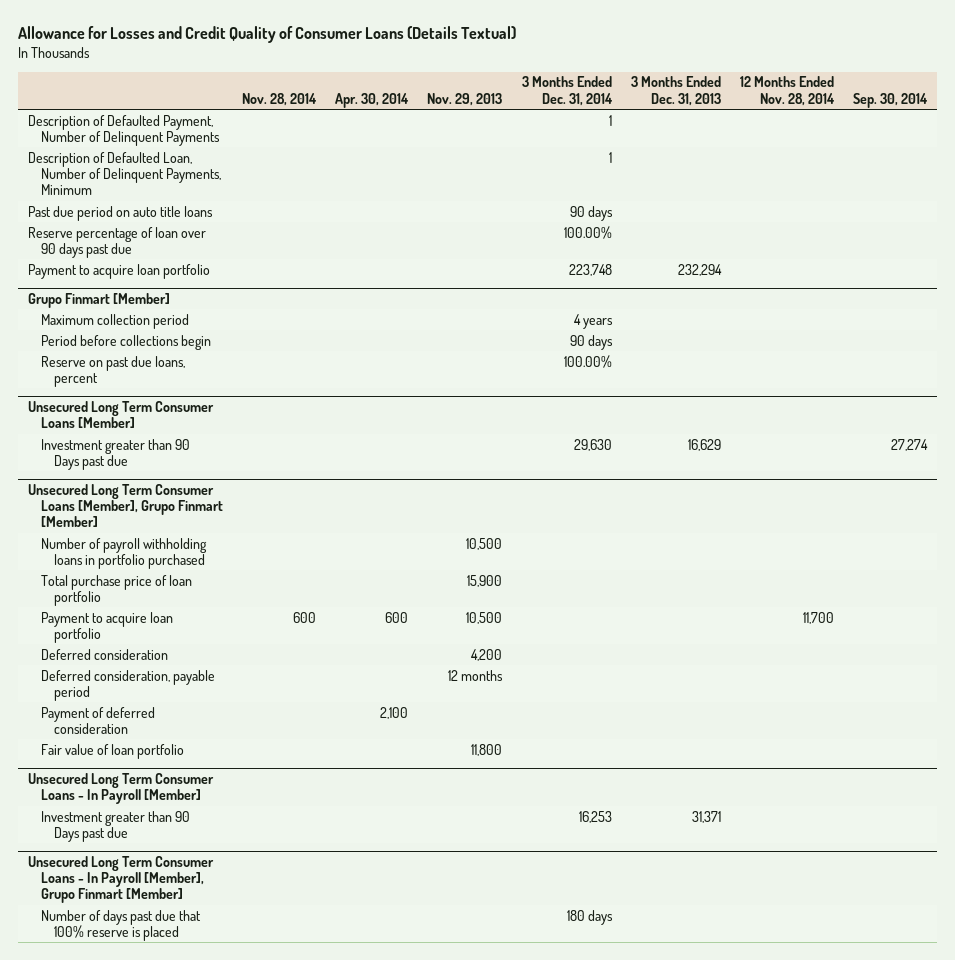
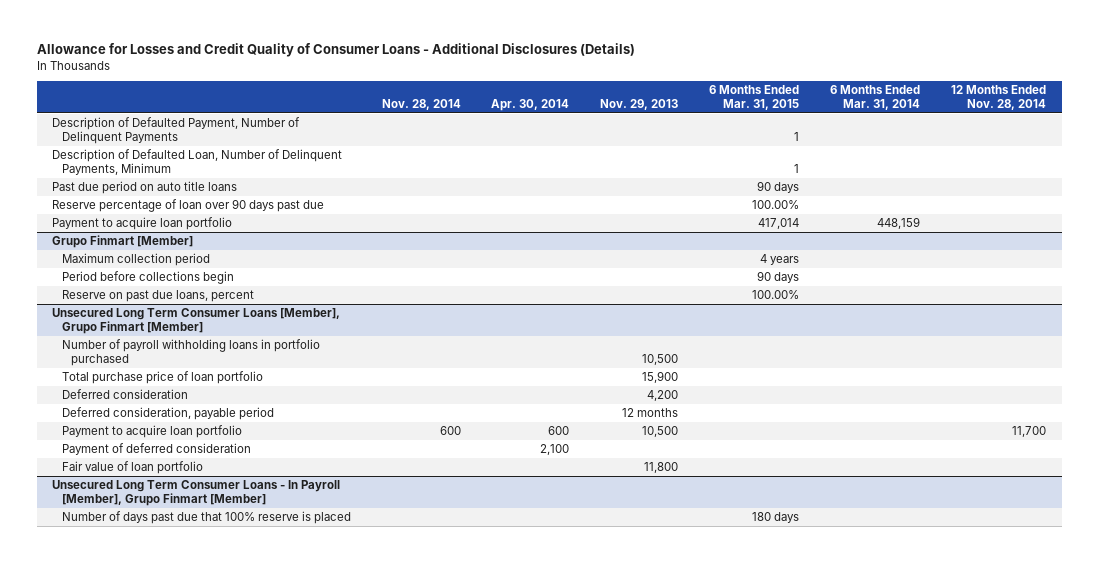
[18,26,517,44] Allowance for Losses and Credit Quality of Consumer Loans (Details Textual) -> [36,43,635,58] Allowance for Losses and Credit Quality of Consumer Loans - Additional Disclosures (Details)
[521,76,613,106] 3 Months Ended Dec. 31, 2014 -> none
[630,76,721,106] 3 Months Ended Dec. 31, 2013 -> none
[852,92,928,108] Sep. 30, 2014 -> none
none -> [709,85,800,110] 6 Months Ended Mar. 31, 2015
none -> [830,85,921,110] 6 Months Ended Mar. 31, 2014
[27,400,214,428] Unsecured Long Term Consumer Loans [Member] -> none
[40,438,190,470] Investment greater than 90 Days past due -> none
[40,611,173,643] Payment to acquire loan portfolio -> [61,425,242,439] Payment to acquire loan portfolio
[27,772,214,804] Unsecured Long Term Consumer Loans - In Payroll [Member] -> none
[40,810,190,842] Investment greater than 90 Days past due -> none

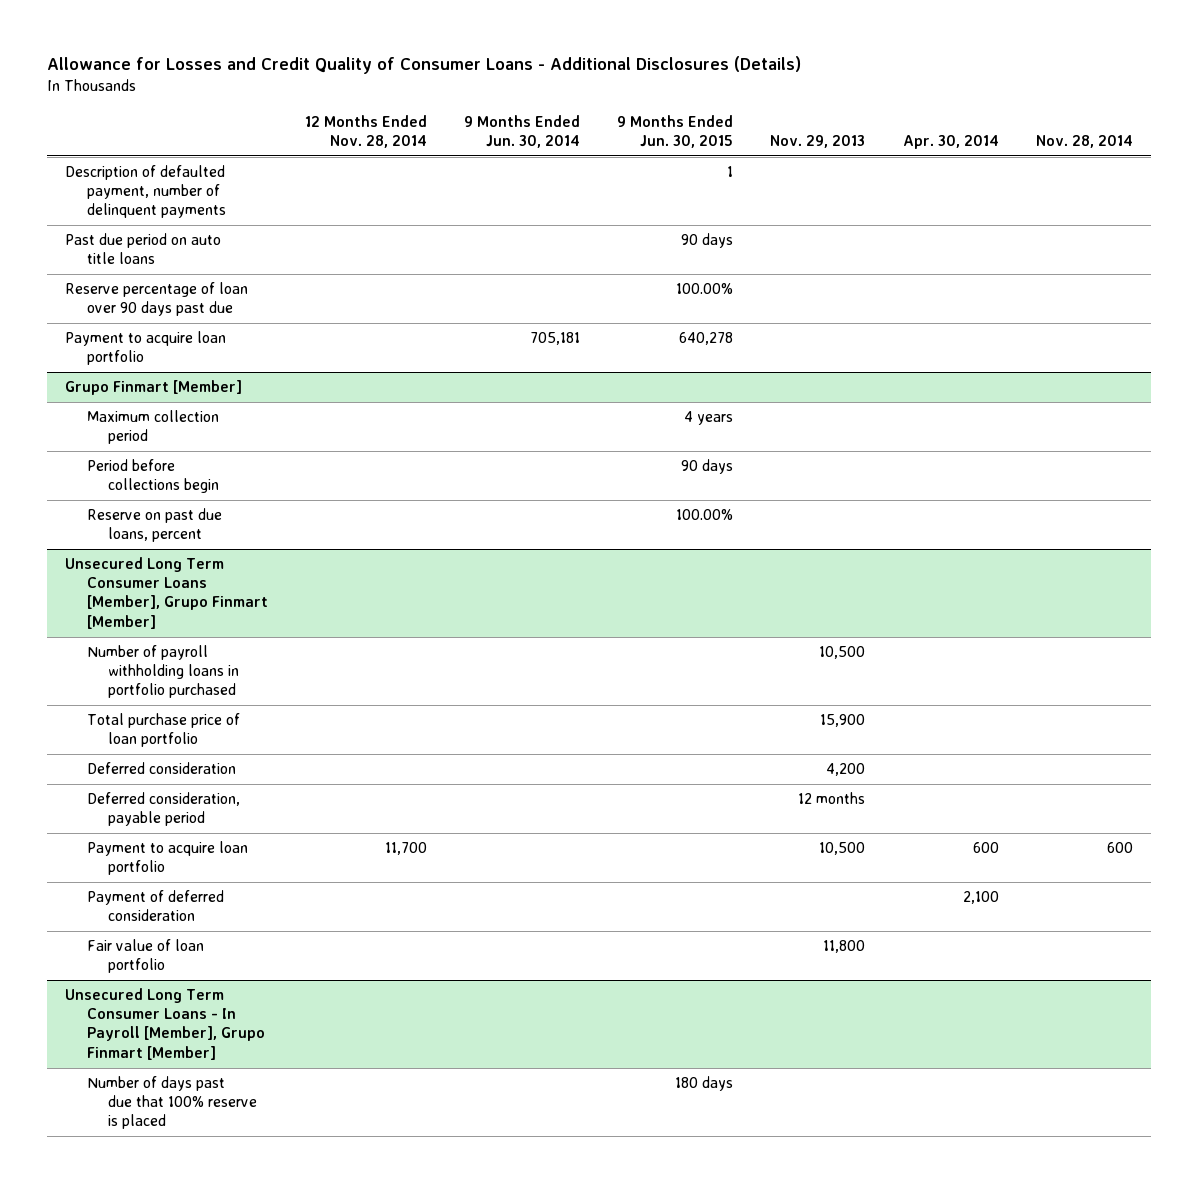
[709,85,800,110] 6 Months Ended Mar. 31, 2015 -> none
[830,85,921,110] 6 Months Ended Mar. 31, 2014 -> none
none -> [463,114,580,148] 9 Months Ended Jun. 30, 2014
none -> [617,114,734,148] 9 Months Ended Jun. 30, 2015
[52,149,343,175] Description of Defaulted Loan, Number of Delinquent Payments, Minimum -> none
[52,117,301,144] Description of Defaulted Payment, Number of Delinquent Payments -> [65,165,226,219] Description of defaulted payment, number of delinquent payments

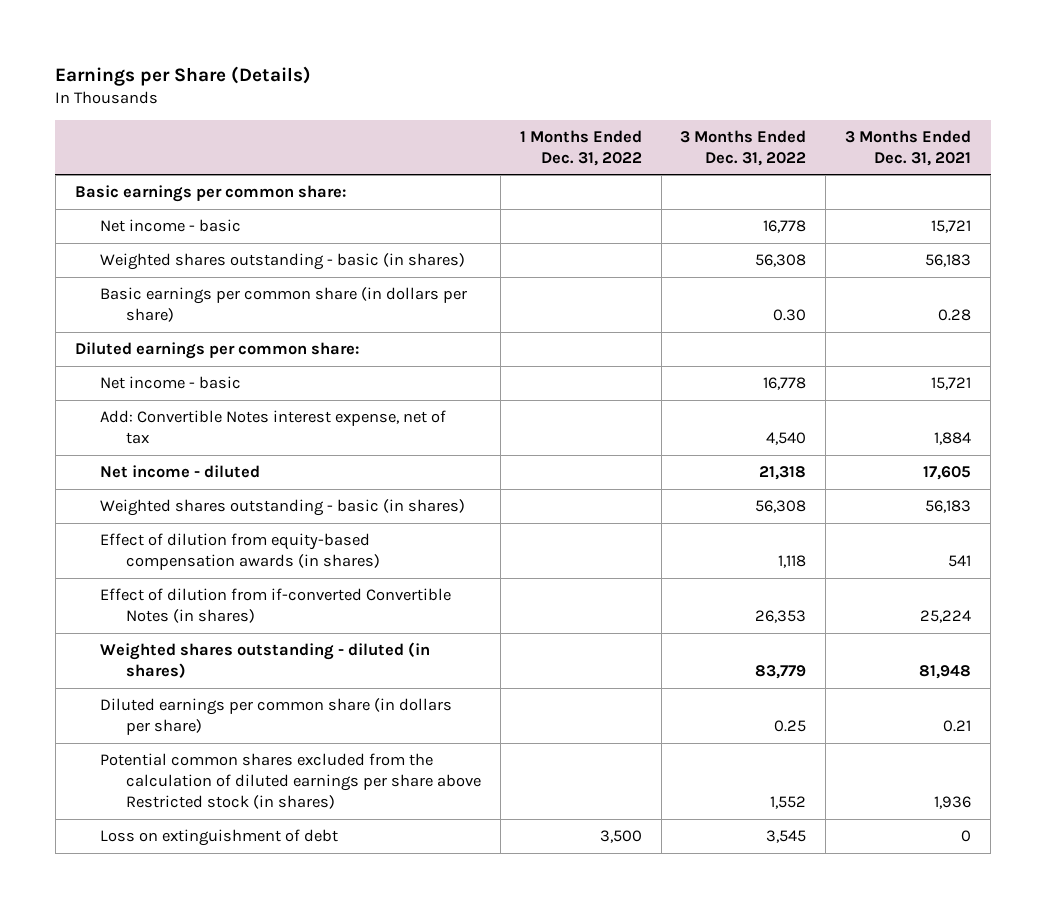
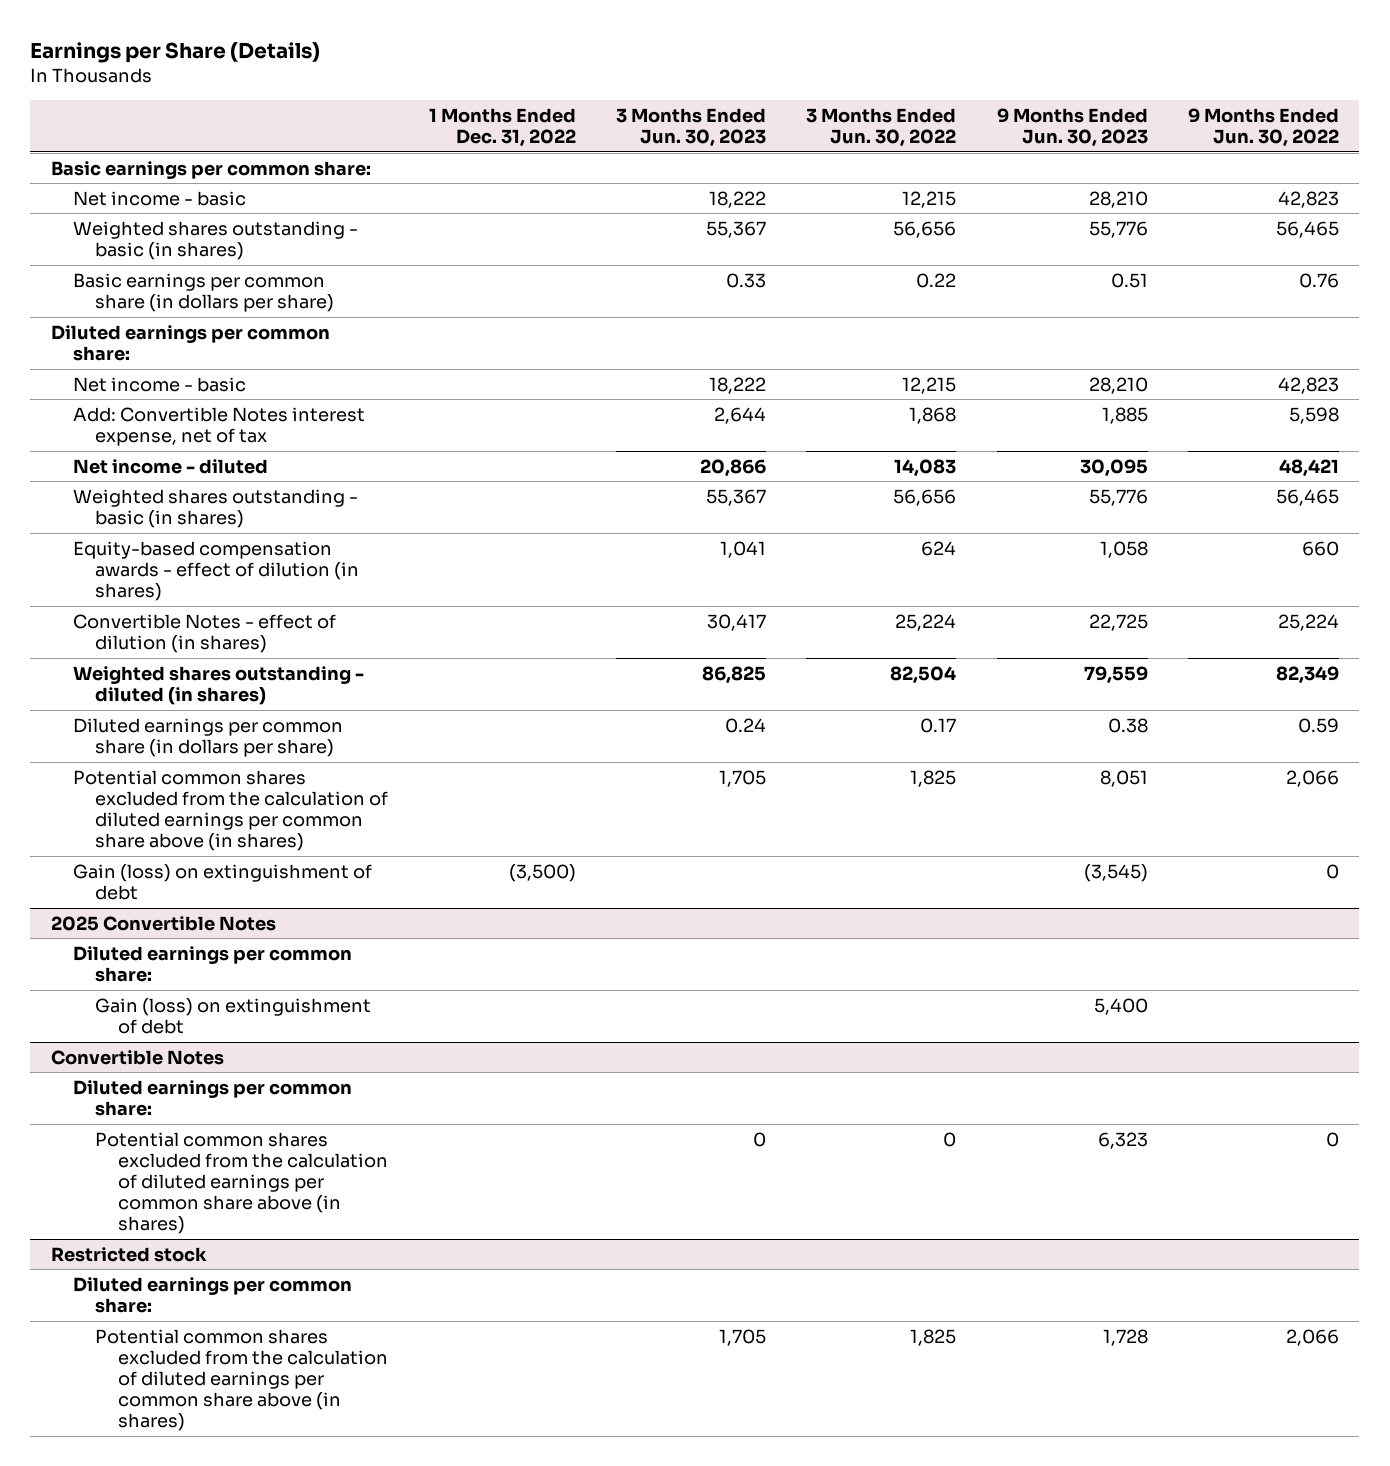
[680,129,807,166] 3 Months Ended Dec. 31, 2022 -> none
[845,129,972,166] 3 Months Ended Dec. 31, 2021 -> none
none -> [615,107,766,148] 3 Months Ended Jun. 30, 2023
none -> [806,107,957,148] 3 Months Ended Jun. 30, 2022
none -> [996,107,1148,148] 9 Months Ended Jun. 30, 2023
none -> [1188,107,1340,148] 9 Months Ended Jun. 30, 2022
[100,533,380,571] Effect of dilution from equity-based compensation awards (in shares) -> [72,540,360,602] Equity-based compensation awards - effect of dilution (in shares)
[100,588,452,624] Effect of dilution from if-converted Convertible Notes (in shares) -> [72,613,336,653] Convertible Notes - effect of dilution (in shares)
[100,753,481,810] Potential common shares excluded from the calculation of diluted earnings per share above Restricted stock (in shares) -> [72,769,389,852] Potential common shares excluded from the calculation of diluted earnings per common share above (in shares)
[100,829,339,847] Loss on extinguishment of debt -> [72,863,372,900] Gain (loss) on extinguishment of debt
[599,830,642,844] 3,500 -> [508,863,576,882] (3,500)
none -> [50,915,276,931] 2025 Convertible Notes
none -> [72,945,352,982] Diluted earnings per common share:
none -> [95,997,372,1034] Gain (loss) on extinguishment of debt
none -> [50,1049,224,1065] Convertible Notes
none -> [72,1079,352,1116] Diluted earnings per common share:
none -> [95,1131,388,1235] Potential common shares excluded from the calculation of diluted earnings per common share above (in shares)
none -> [50,1246,207,1262] Restricted stock
none -> [72,1276,352,1313] Diluted earnings per common share:
none -> [95,1328,388,1432] Potential common shares excluded from the calculation of diluted earnings per common share above (in shares)

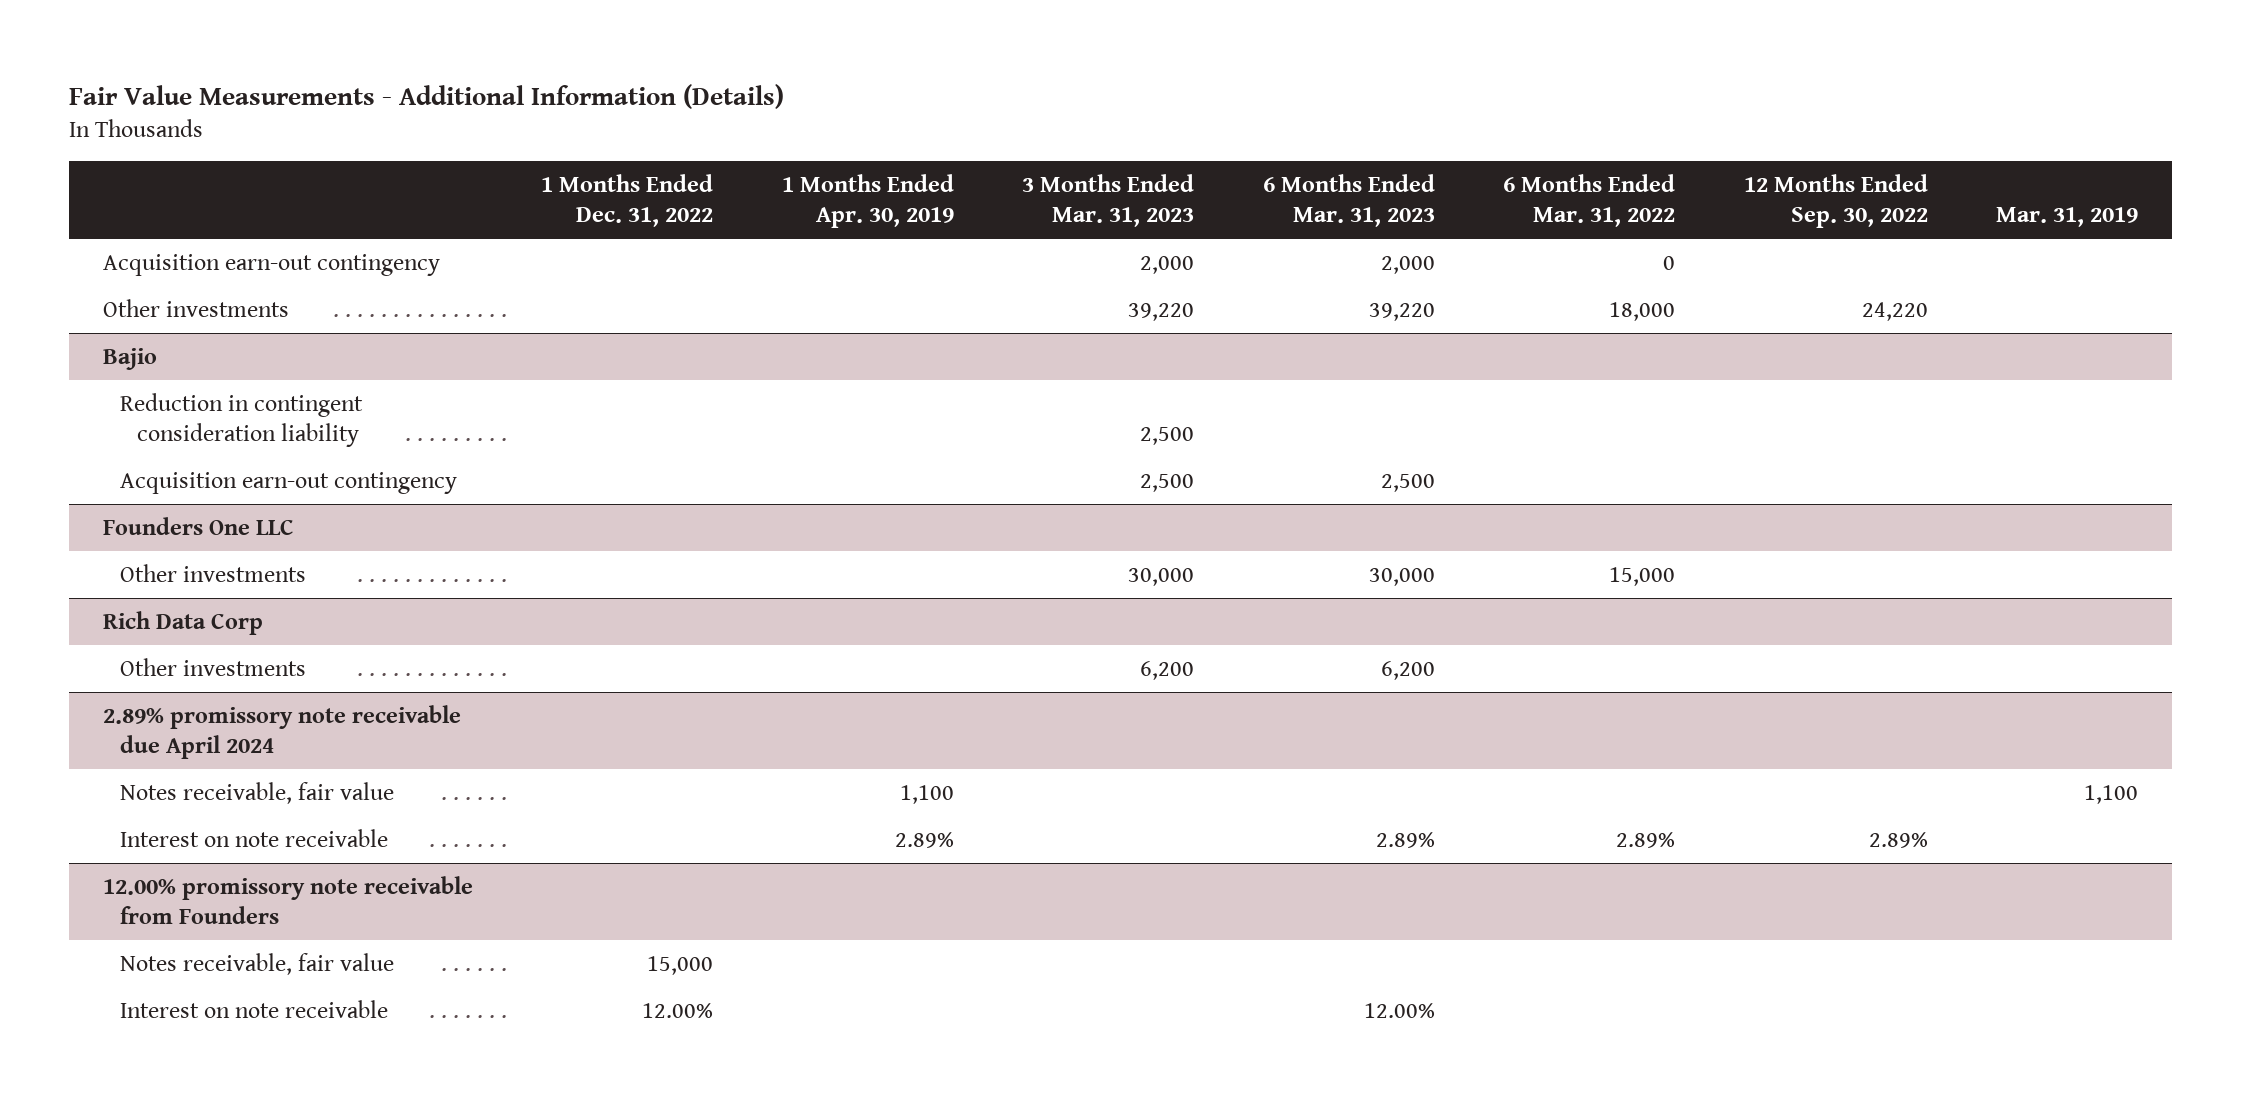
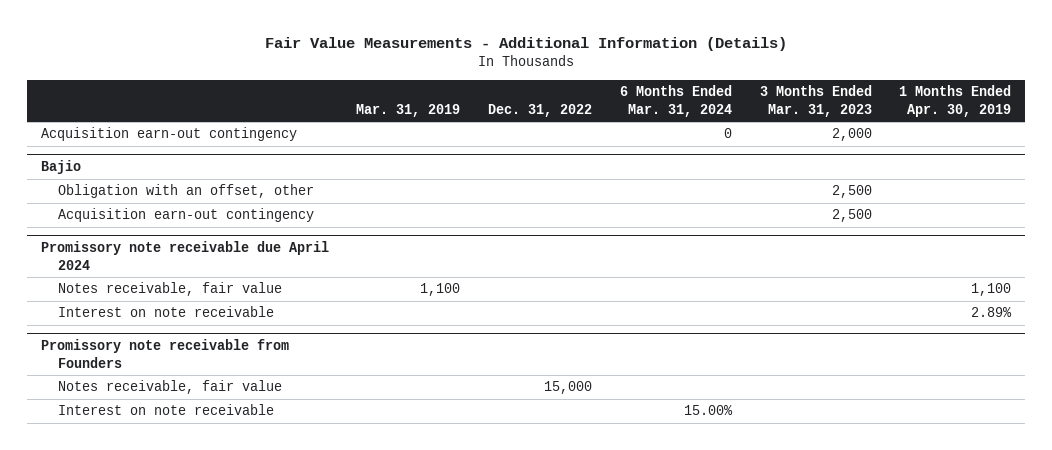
[541,173,714,227] 1 Months Ended Dec. 31, 2022 -> none
[1262,173,1435,227] 6 Months Ended Mar. 31, 2023 -> none
[1503,173,1676,227] 6 Months Ended Mar. 31, 2022 -> none
[1743,173,1928,228] 12 Months Ended Sep. 30, 2022 -> none
none -> [488,104,593,118] Dec. 31, 2022
none -> [619,85,732,118] 6 Months Ended Mar. 31, 2024
[102,299,289,318] Other investments -> none
[119,393,363,447] Reduction in contingent consideration liability -> [57,184,314,199] Obligation with an offset, other
[102,517,294,536] Founders One LLC -> none
[119,564,306,583] Other investments -> none
[102,611,263,636] Rich Data Corp -> none
[119,658,306,677] Other investments -> none
[102,705,461,759] 2.89% promissory note receivable due April 2024 -> [40,241,329,270] Promissory note receivable due April 2024
[102,876,473,924] 12.00% promissory note receivable from Founders -> [40,339,289,368] Promissory note receivable from Founders

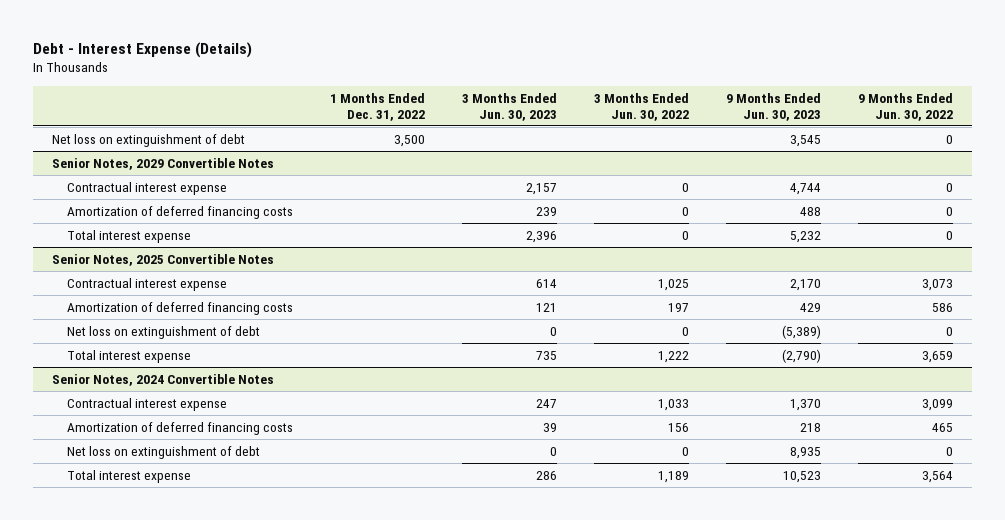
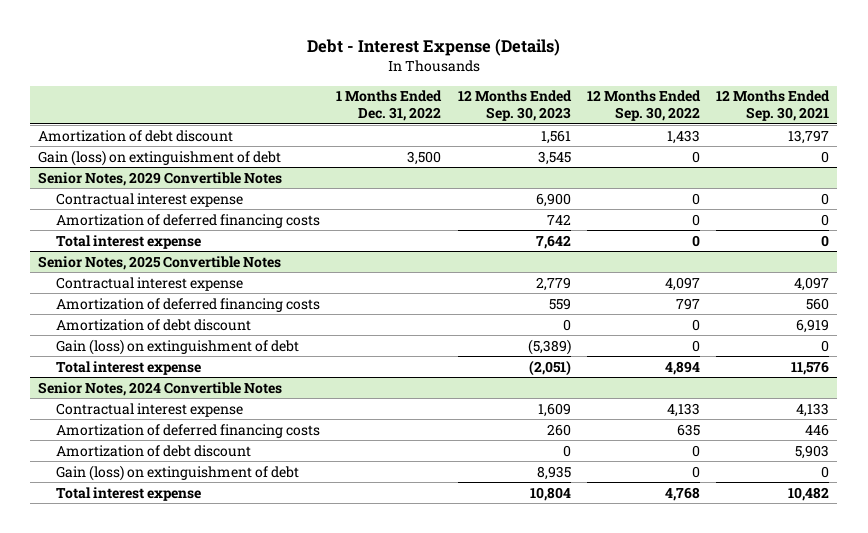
[461,92,557,121] 3 Months Ended Jun. 30, 2023 -> none
[594,92,690,121] 3 Months Ended Jun. 30, 2022 -> none
[726,92,822,121] 9 Months Ended Jun. 30, 2023 -> none
[858,92,954,121] 9 Months Ended Jun. 30, 2022 -> none
none -> [457,90,572,122] 12 Months Ended Sep. 30, 2023
none -> [586,90,701,122] 12 Months Ended Sep. 30, 2022
none -> [716,90,831,122] 12 Months Ended Sep. 30, 2021
none -> [38,129,234,142] Amortization of debt discount
[51,133,245,147] Net loss on extinguishment of debt -> [38,149,282,166] Gain (loss) on extinguishment of debt
none -> [55,318,251,331] Amortization of debt discount
[66,325,260,339] Net loss on extinguishment of debt -> [55,338,299,355] Gain (loss) on extinguishment of debt
none -> [55,444,251,457] Amortization of debt discount
[66,445,260,459] Net loss on extinguishment of debt -> [55,464,299,481] Gain (loss) on extinguishment of debt

